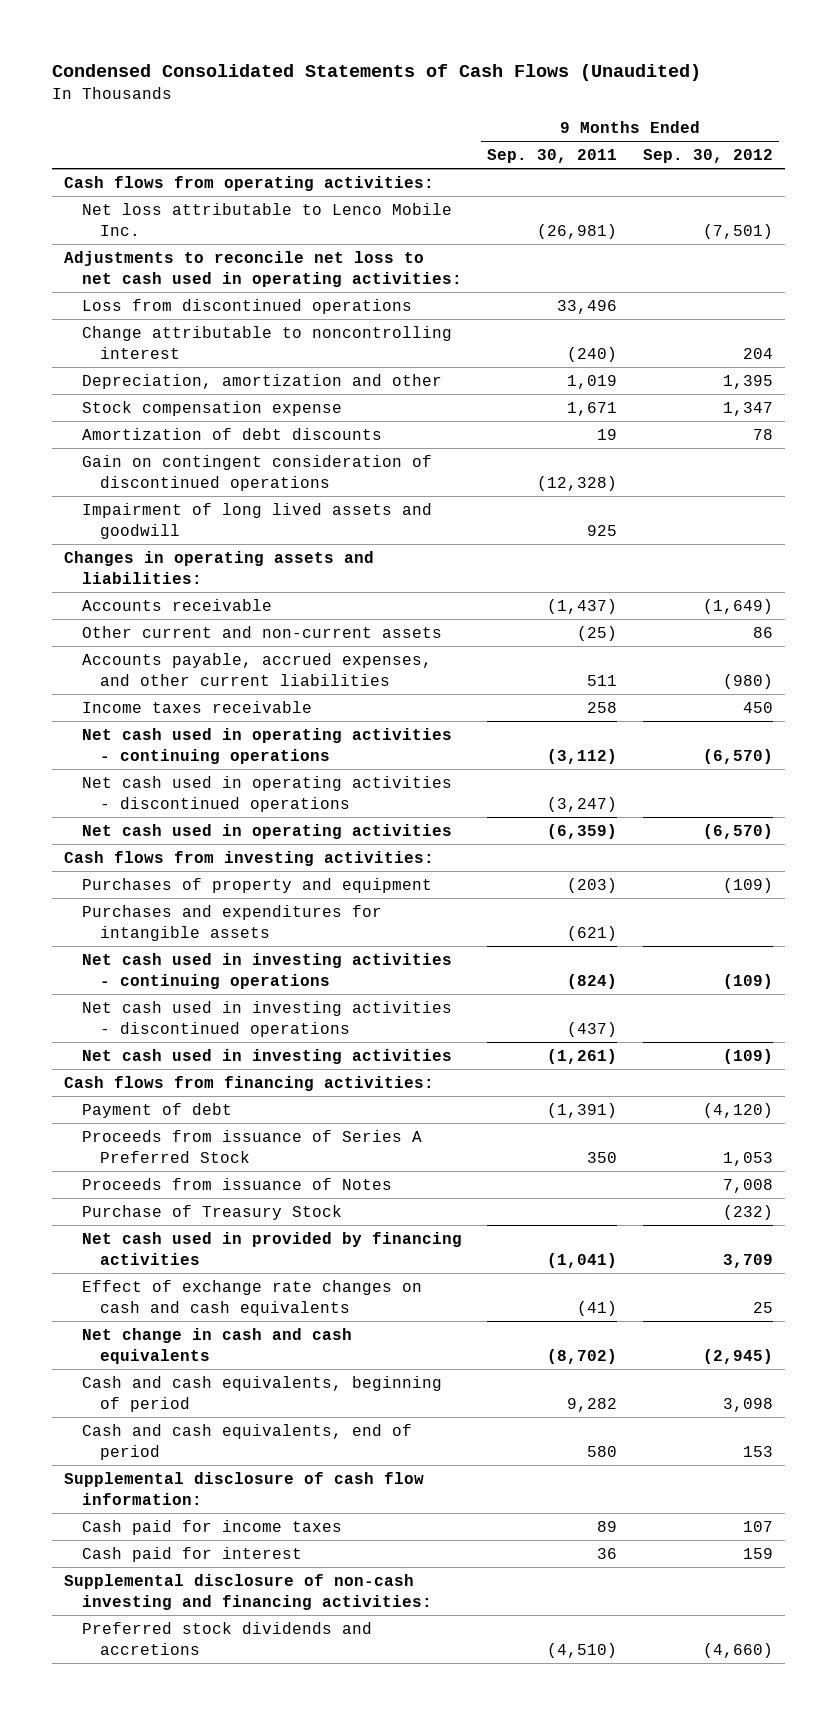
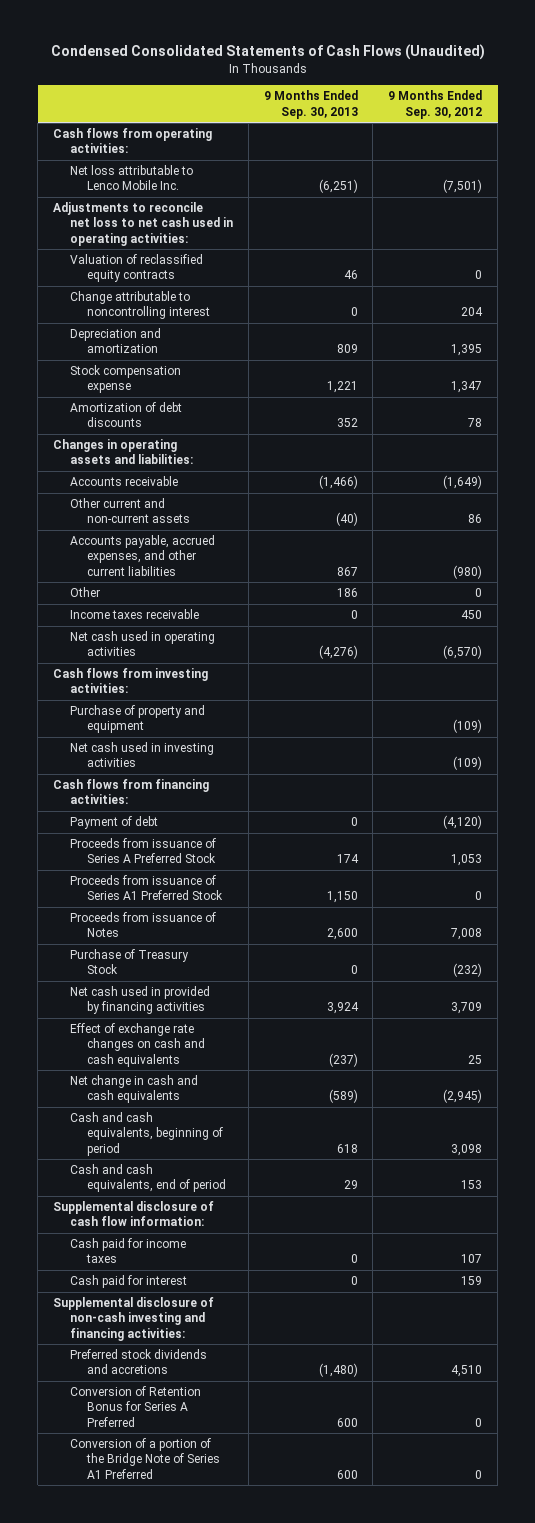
[487,149,618,164] Sep. 30, 2011 -> none
none -> [263,90,358,119] 9 Months Ended Sep. 30, 2013
[81,298,412,314] Loss from discontinued operations -> none
none -> [69,254,203,283] Valuation of reclassified equity contracts
[81,373,442,389] Depreciation, amortization and other -> [69,328,161,354] Depreciation and amortization
[81,454,432,491] Gain on contingent consideration of discontinued operations -> none
[81,502,432,539] Impairment of long lived assets and goodwill -> none
none -> [69,587,100,598] Other
[81,727,452,764] Net cash used in operating activities - continuing operations -> none
[81,775,452,812] Net cash used in operating activities - discontinued operations -> none
[81,904,382,941] Purchases and expenditures for intangible assets -> none
[81,952,452,989] Net cash used in investing activities - continuing operations -> none
[81,1000,452,1037] Net cash used in investing activities - discontinued operations -> none
[81,877,432,893] Purchases of property and equipment -> [69,705,205,734] Purchase of property and equipment
none -> [69,875,223,901] Proceeds from issuance of Series A1 Preferred Stock
[702,1642,773,1658] (4,660) -> [451,1365,483,1378] 4,510
none -> [69,1386,201,1427] Conversion of Retention Bonus for Series A Preferred
none -> [69,1438,220,1479] Conversion of a portion of the Bridge Note of Series A1 Preferred

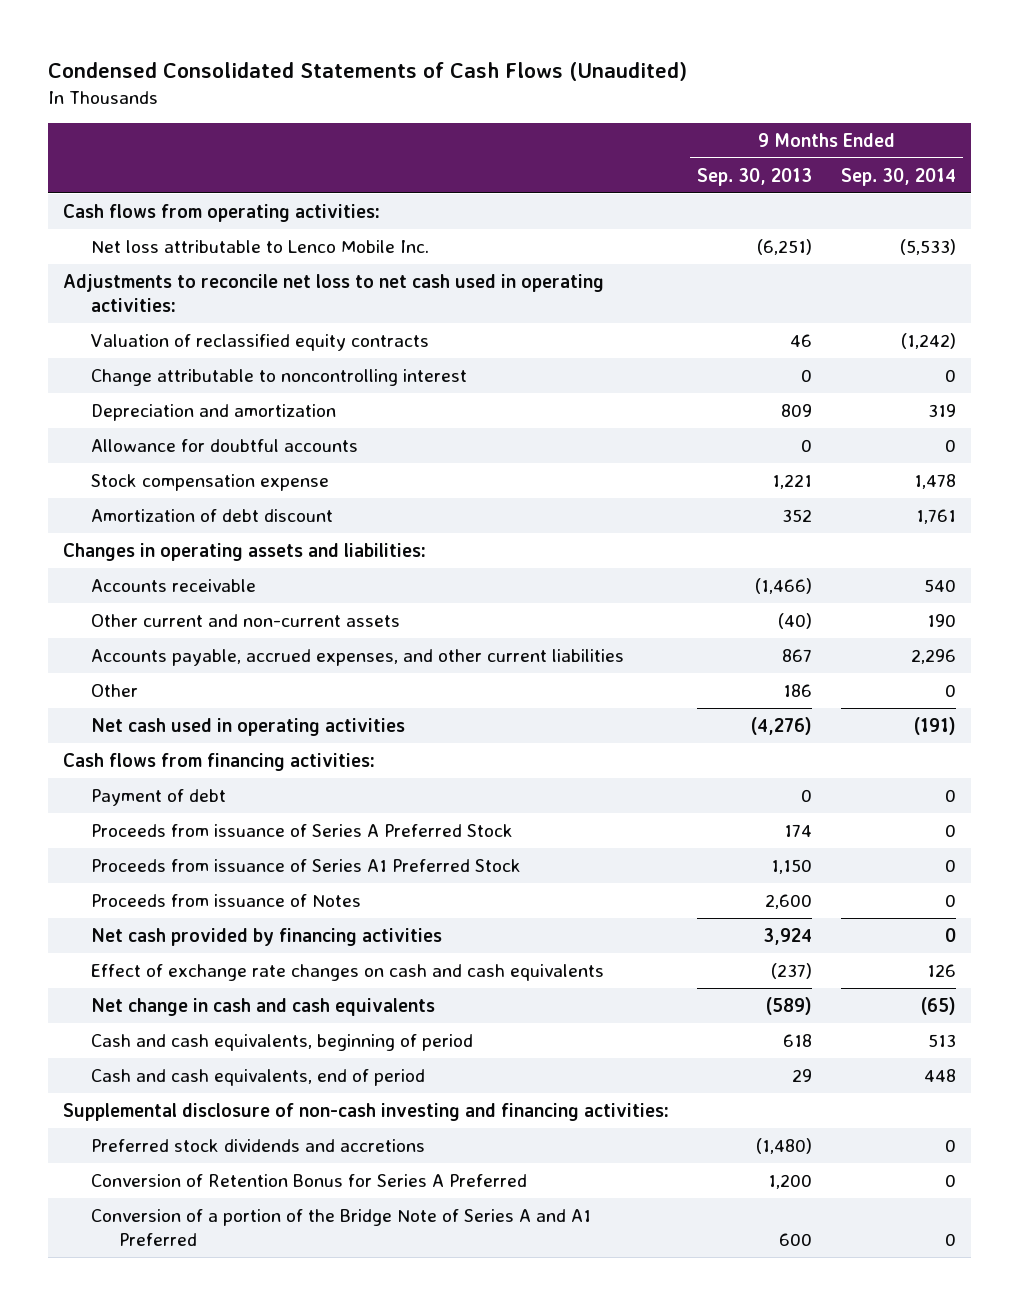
[388,90,483,119] 9 Months Ended Sep. 30, 2012 -> none
none -> [841,167,957,186] Sep. 30, 2014
none -> [90,438,358,452] Allowance for doubtful accounts
[69,402,182,428] Amortization of debt discounts -> [90,508,333,522] Amortization of debt discount
[69,609,199,620] Income taxes receivable -> none
[52,668,208,694] Cash flows from investing activities: -> none
[69,705,205,734] Purchase of property and equipment -> none
[69,742,214,768] Net cash used in investing activities -> none
[69,949,189,975] Purchase of Treasury Stock -> none
[69,986,210,1015] Net cash used in provided by financing activities -> [90,927,442,946] Net cash provided by financing activities
[52,1201,214,1227] Supplemental disclosure of cash flow information: -> none
[69,1238,186,1264] Cash paid for income taxes -> none
[69,1275,187,1289] Cash paid for interest -> none
[336,1417,358,1427] 600 -> [768,1173,813,1189] 1,200
[69,1438,220,1479] Conversion of a portion of the Bridge Note of Series A1 Preferred -> [90,1208,591,1246] Conversion of a portion of the Bridge Note of Series A and A1 Preferred

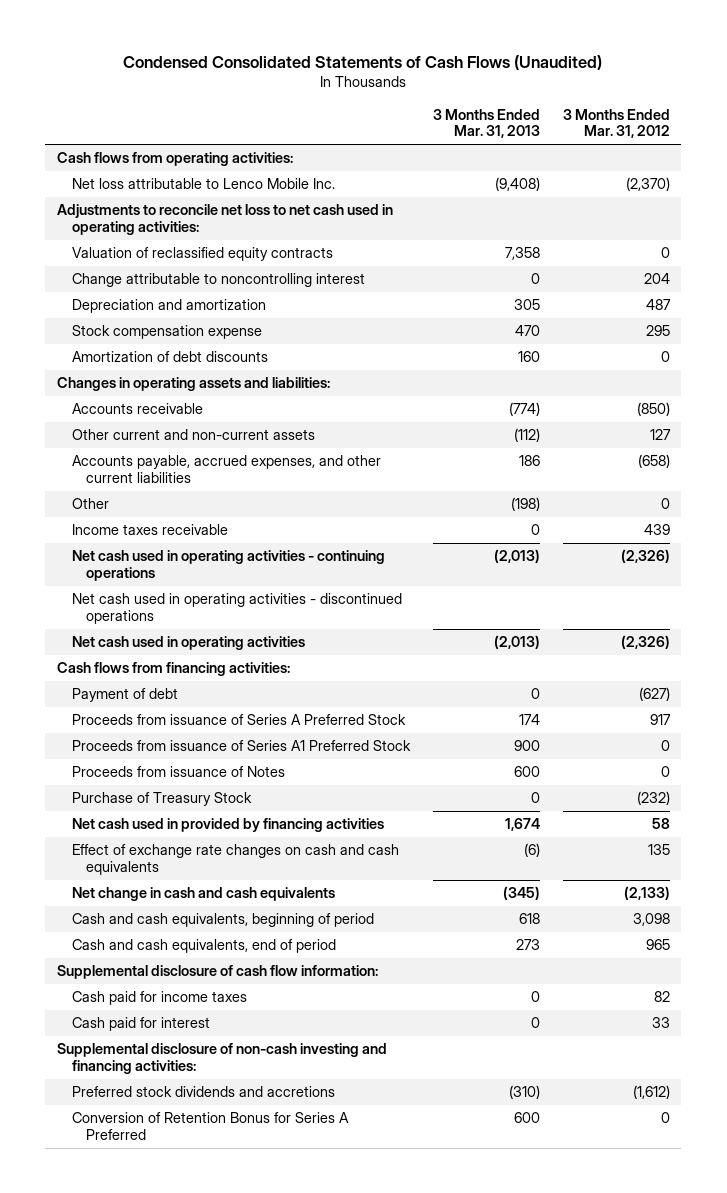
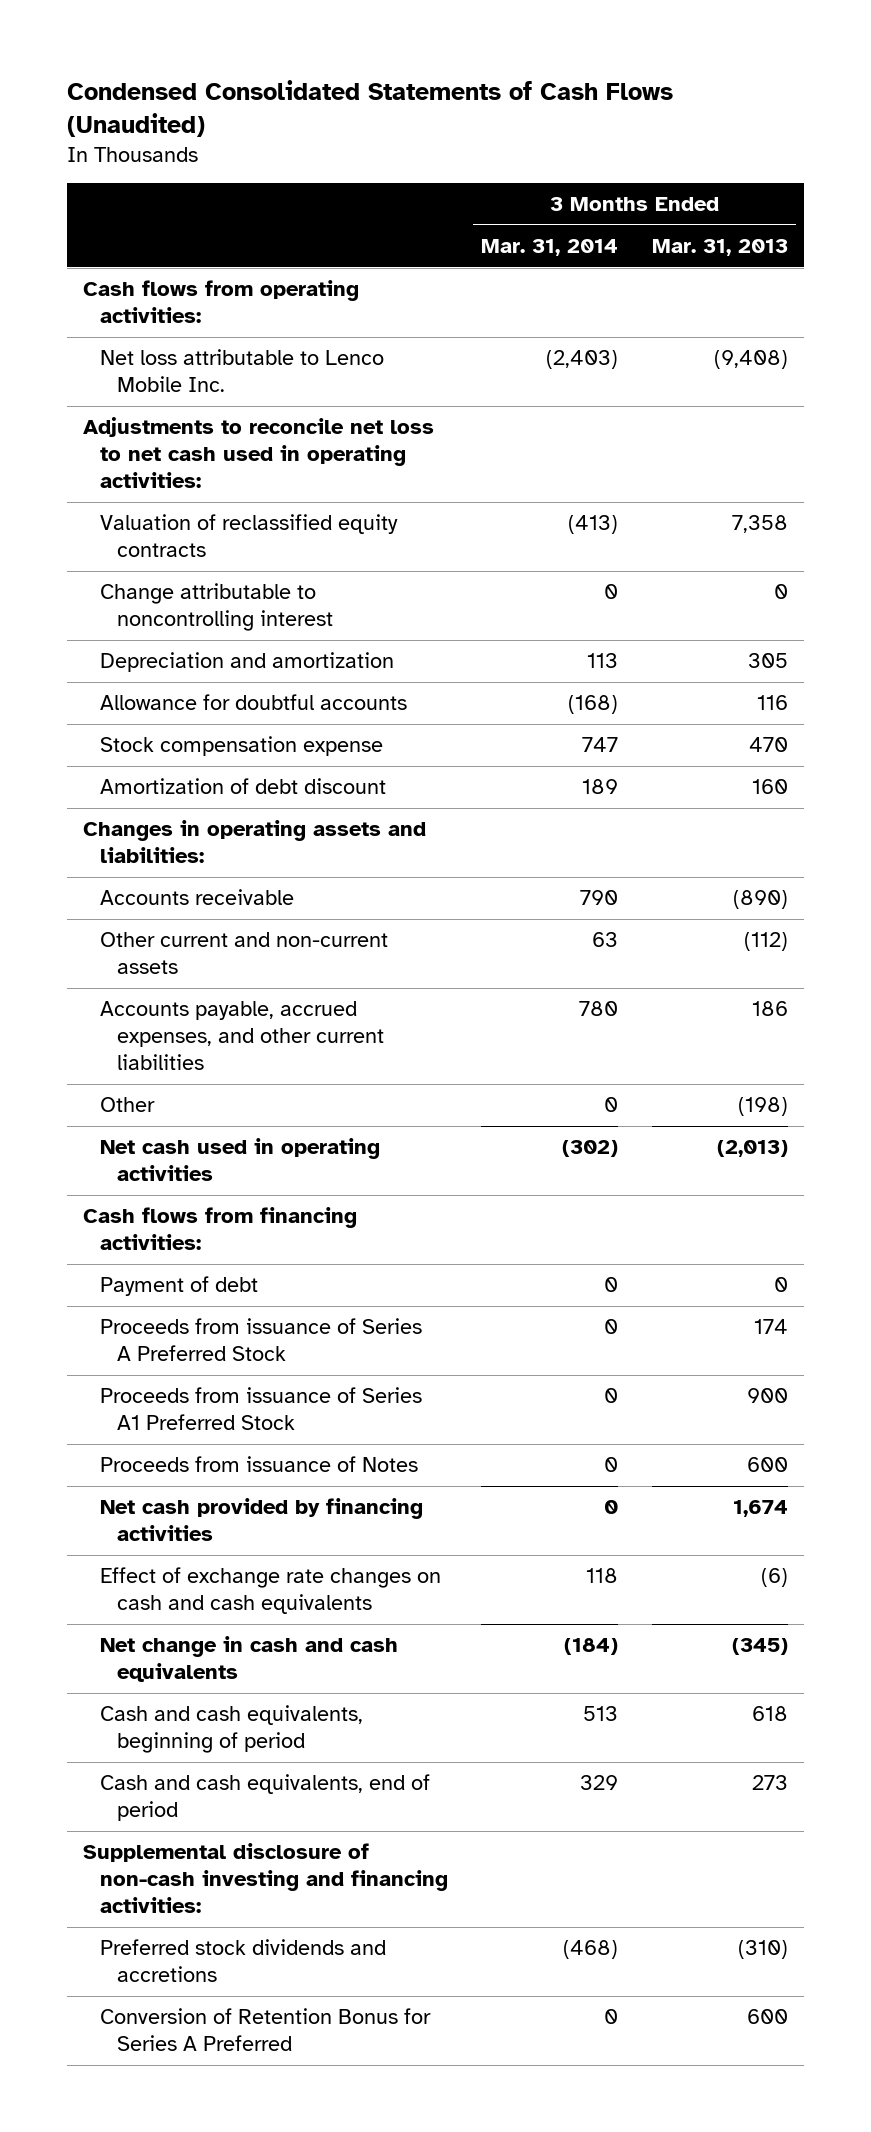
[562,108,670,139] 3 Months Ended Mar. 31, 2012 -> none
none -> [481,239,619,257] Mar. 31, 2014
none -> [100,694,408,711] Allowance for doubtful accounts
[71,351,268,363] Amortization of debt discounts -> [100,778,387,795] Amortization of debt discount
[508,402,540,417] (774) -> [732,890,788,910] (890)
[71,524,228,536] Income taxes receivable -> none
[71,550,385,582] Net cash used in operating activities - continuing operations -> none
[71,593,402,625] Net cash used in operating activities - discontinued operations -> none
[71,792,252,807] Purchase of Treasury Stock -> none
[71,818,384,833] Net cash used in provided by financing activities -> [100,1498,424,1542] Net cash provided by financing activities
[56,965,378,980] Supplemental disclosure of cash flow information: -> none
[71,991,247,1006] Cash paid for income taxes -> none
[71,1017,210,1032] Cash paid for interest -> none

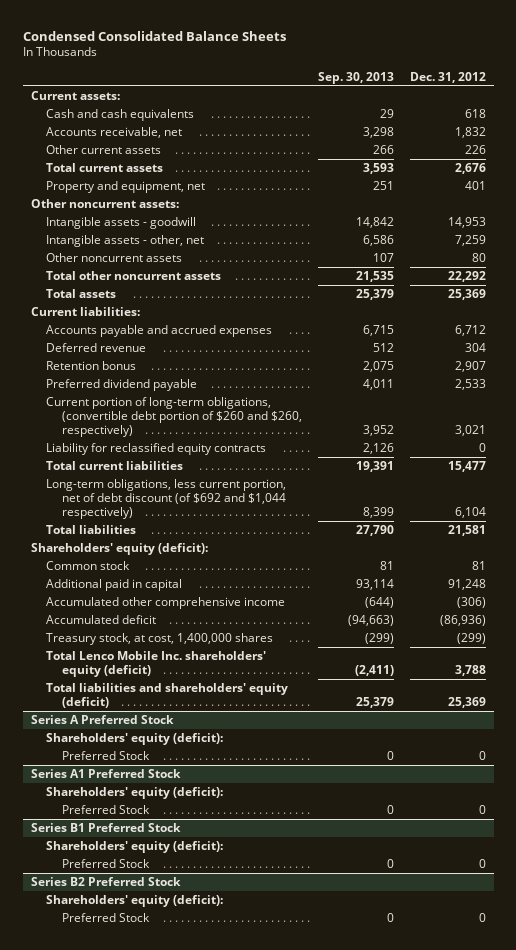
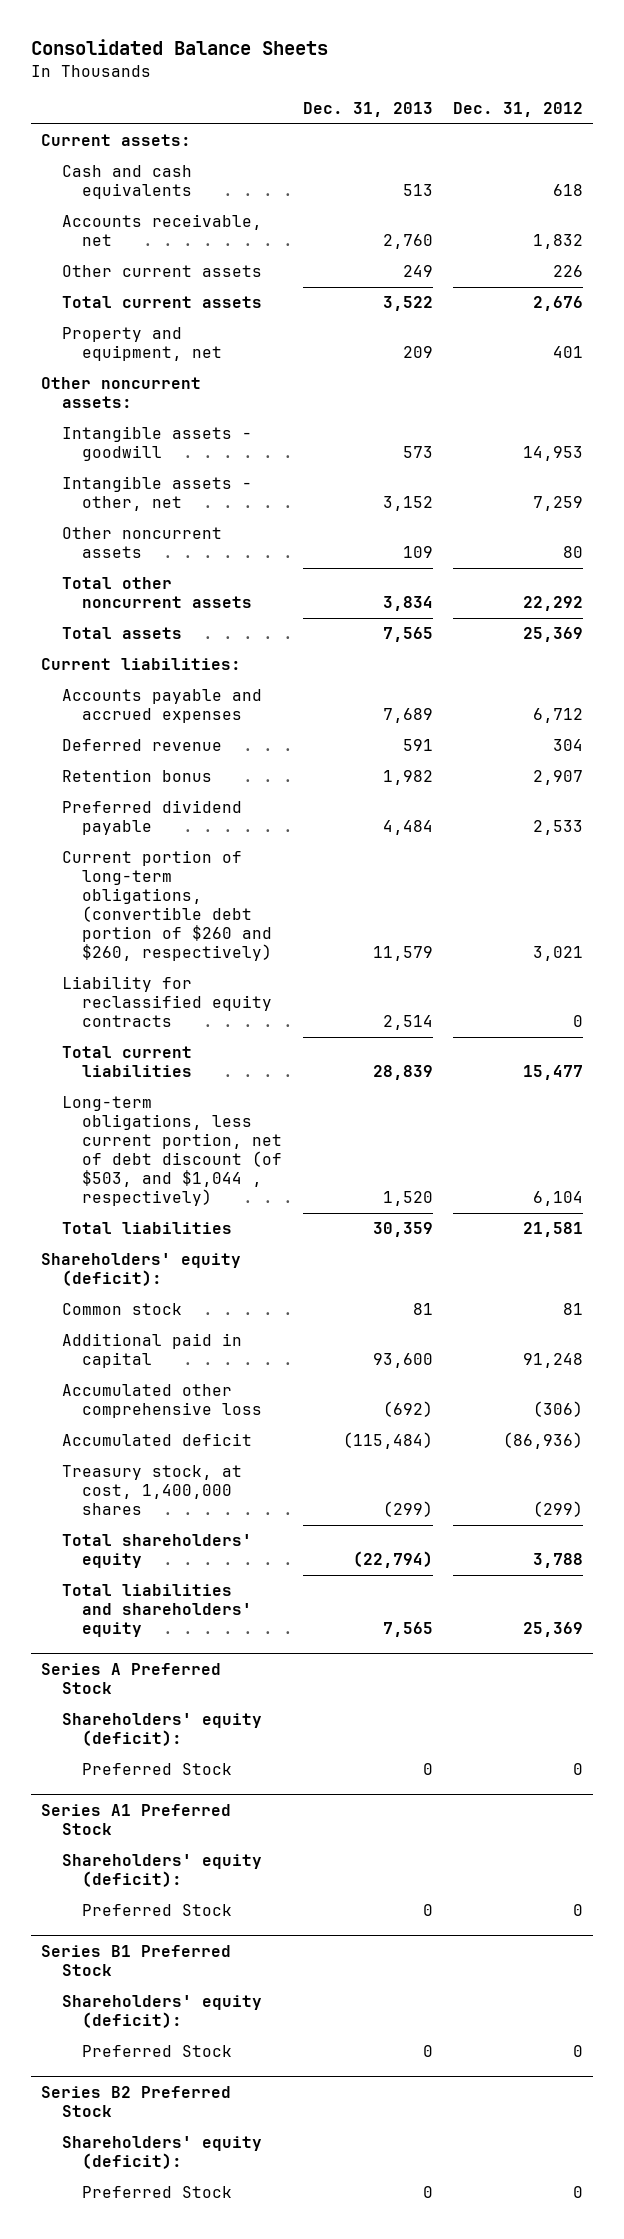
[22,30,286,41] Condensed Consolidated Balance Sheets -> [30,39,328,56] Consolidated Balance Sheets
[317,71,394,84] Sep. 30, 2013 -> none
none -> [302,101,433,117] Dec. 31, 2013
[46,479,287,519] Long-term obligations, less current portion, net of debt discount (of $692 and $1,044 respectively) -> [61,1096,283,1207] Long-term obligations, less current portion, net of debt discount (of $503, and $1,044 , respectively)
[46,597,286,610] Accumulated other comprehensive income -> [61,1384,263,1419] Accumulated other comprehensive loss
[46,651,267,677] Total Lenco Mobile Inc. shareholders' equity (deficit) -> [61,1534,252,1569] Total shareholders' equity
[46,683,289,708] Total liabilities and shareholders' equity (deficit) -> [61,1584,253,1638] Total liabilities and shareholders' equity

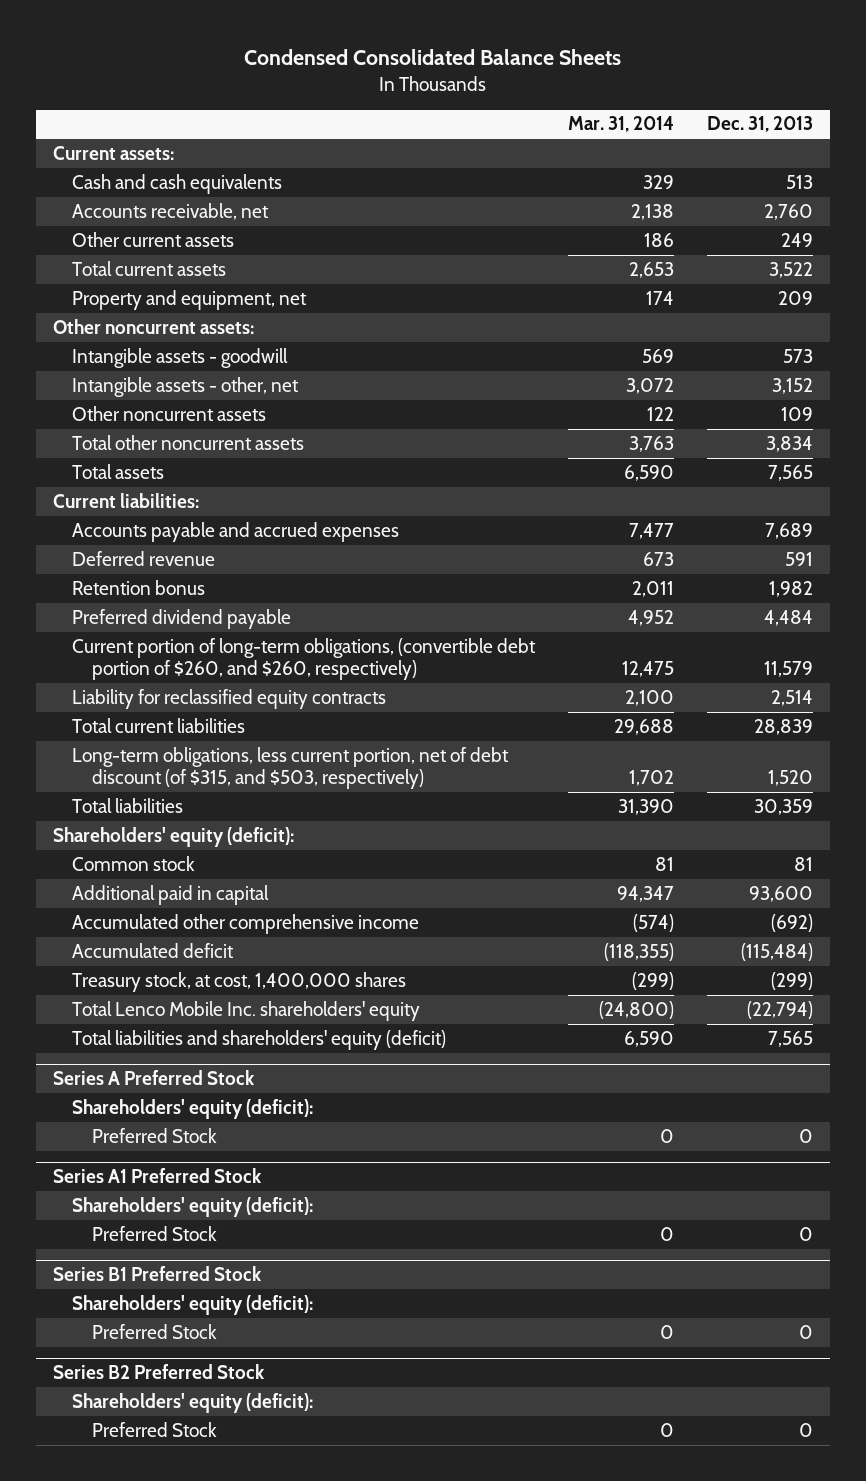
[30,39,328,56] Consolidated Balance Sheets -> [244,49,622,66] Condensed Consolidated Balance Sheets
[453,101,584,117] Dec. 31, 2012 -> none
none -> [568,116,675,133] Mar. 31, 2014
[61,850,273,962] Current portion of long-term obligations, (convertible debt portion of $260 and $260, respectively) -> [72,637,537,681] Current portion of long-term obligations, (convertible debt portion of $260, and $260, respectively)
[61,1096,283,1207] Long-term obligations, less current portion, net of debt discount (of $503, and $1,044 , respectively) -> [72,746,510,790] Long-term obligations, less current portion, net of debt discount (of $315, and $503, respectively)
[61,1384,263,1419] Accumulated other comprehensive loss -> [72,913,420,934] Accumulated other comprehensive income
[61,1534,252,1569] Total shareholders' equity -> [72,1000,421,1021] Total Lenco Mobile Inc. shareholders' equity
[61,1584,253,1638] Total liabilities and shareholders' equity -> [72,1029,447,1050] Total liabilities and shareholders' equity (deficit)

